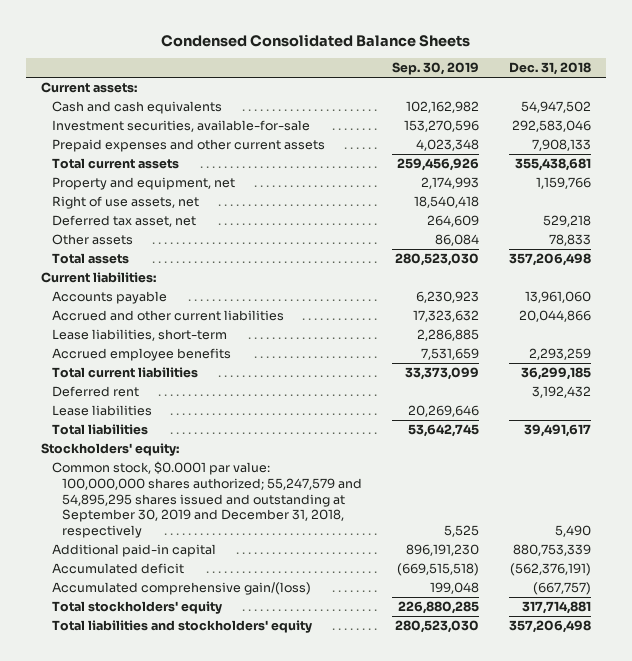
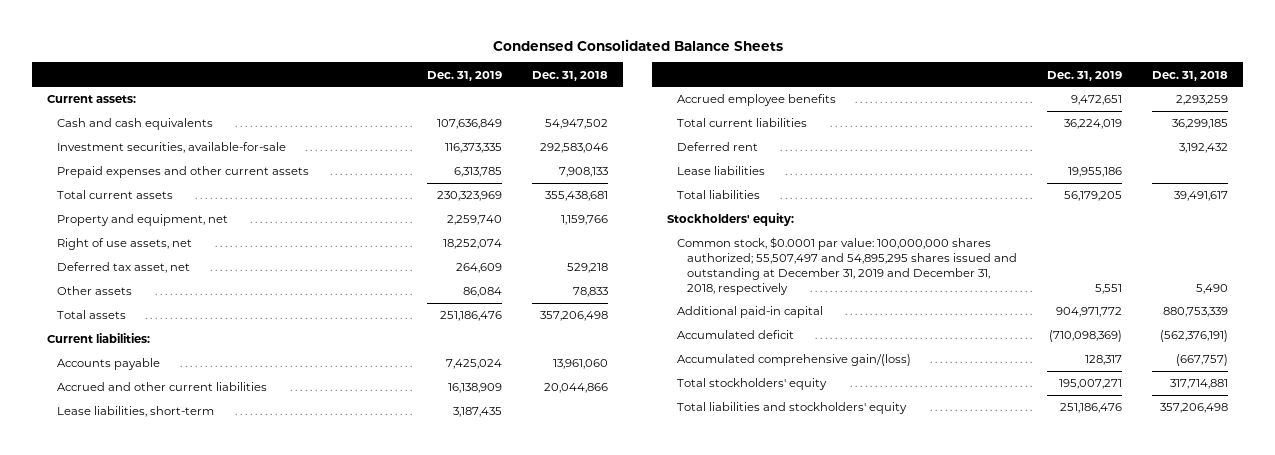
[392,62,480,76] Sep. 30, 2019 -> none
none -> [426,70,502,81] Dec. 31, 2019
[51,461,363,538] Common stock, $0.0001 par value: 100,000,000 shares authorized; 55,247,579 and 54,895,295 shares issued and outstanding at September 30, 2019 and December 31, 2018, respectively -> [677,237,1017,295] Common stock, $0.0001 par value: 100,000,000 shares authorized; 55,507,497 and 54,895,295 shares issued and outstanding at December 31, 2019 and December 31, 2018, respectively

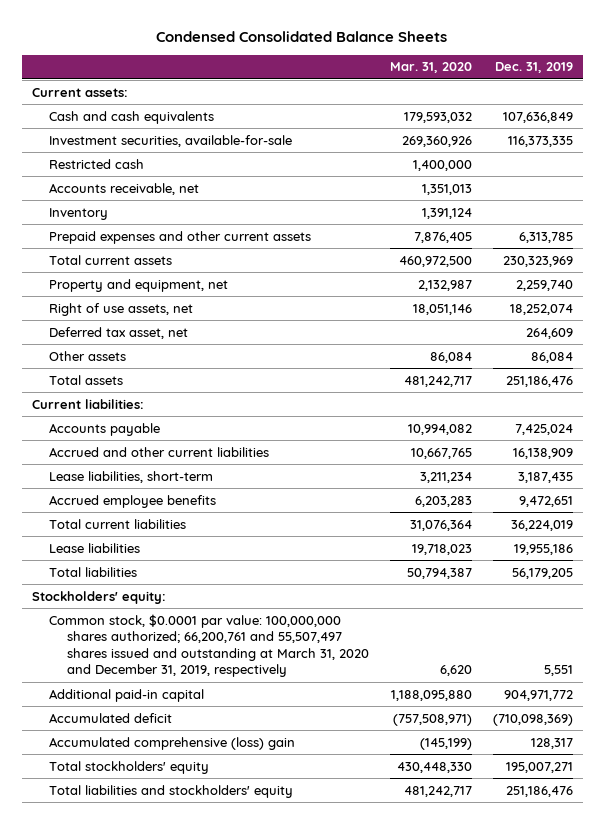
[531,70,608,81] Dec. 31, 2018 -> none
none -> [389,62,472,74] Mar. 31, 2020
none -> [49,158,145,169] Restricted cash
none -> [49,182,200,195] Accounts receivable, net
none -> [49,207,109,220] Inventory
[677,142,759,152] Deferred rent -> none
[677,237,1017,295] Common stock, $0.0001 par value: 100,000,000 shares authorized; 55,507,497 and 54,895,295 shares issued and outstanding at December 31, 2019 and December 31, 2018, respectively -> [49,613,369,678] Common stock, $0.0001 par value: 100,000,000 shares authorized; 66,200,761 and 55,507,497 shares issued and outstanding at March 31, 2020 and December 31, 2019, respectively
[677,354,912,367] Accumulated comprehensive gain/(loss) -> [49,736,296,750] Accumulated comprehensive (loss) gain

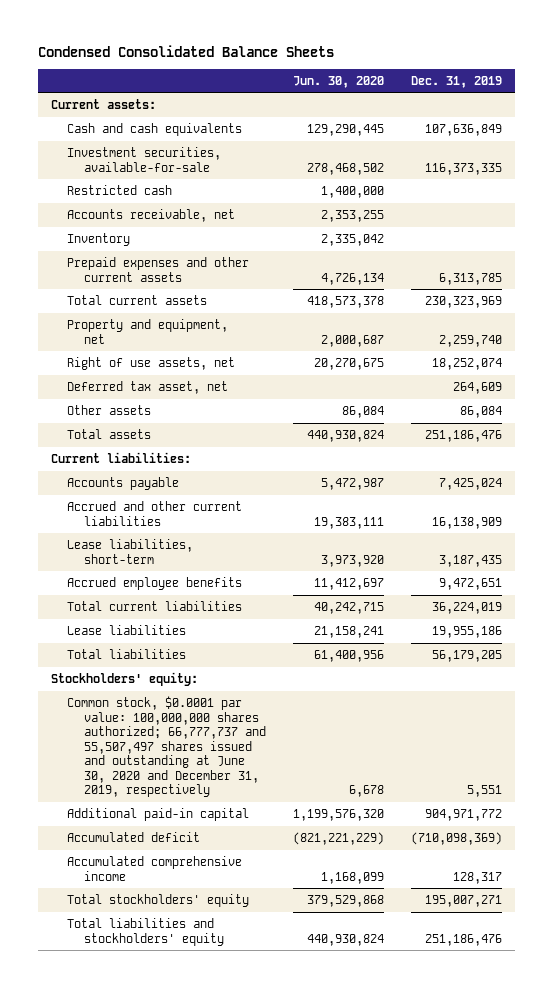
[389,62,472,74] Mar. 31, 2020 -> none
none -> [292,75,384,88] Jun. 30, 2020
[49,613,369,678] Common stock, $0.0001 par value: 100,000,000 shares authorized; 66,200,761 and 55,507,497 shares issued and outstanding at March 31, 2020 and December 31, 2019, respectively -> [67,696,266,798] Common stock, $0.0001 par value: 100,000,000 shares authorized; 66,777,737 and 55,507,497 shares issued and outstanding at June 30, 2020 and December 31, 2019, respectively
[49,736,296,750] Accumulated comprehensive (loss) gain -> [67,856,243,881] Accumulated comprehensive income

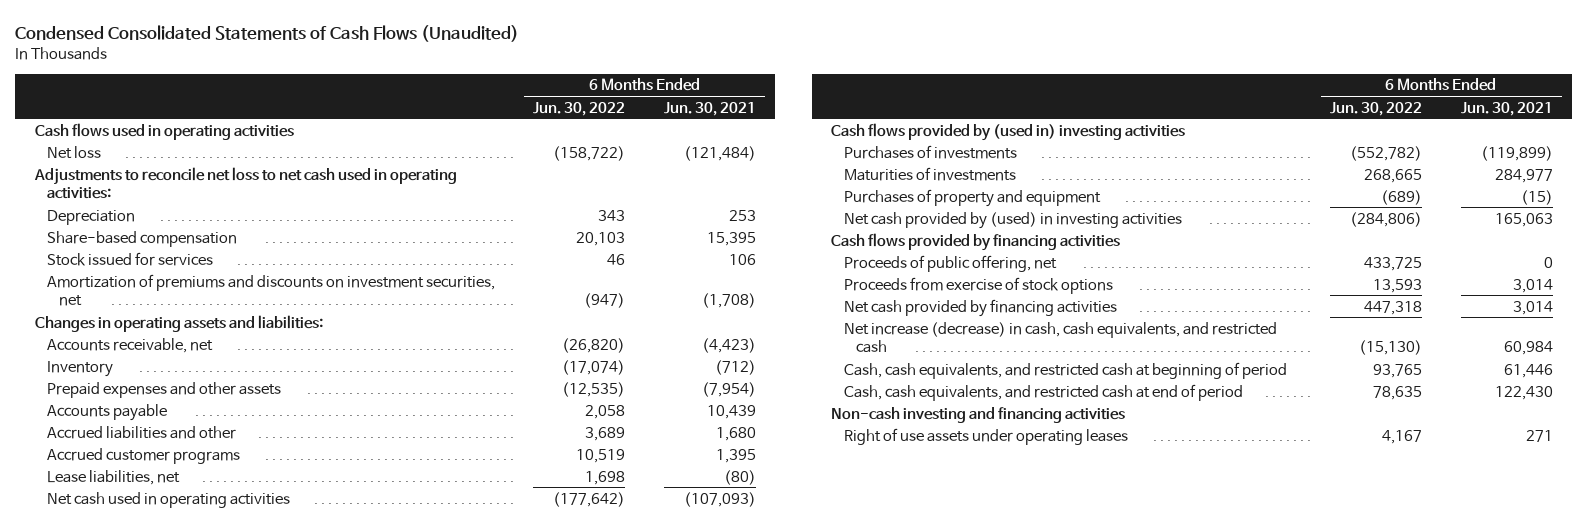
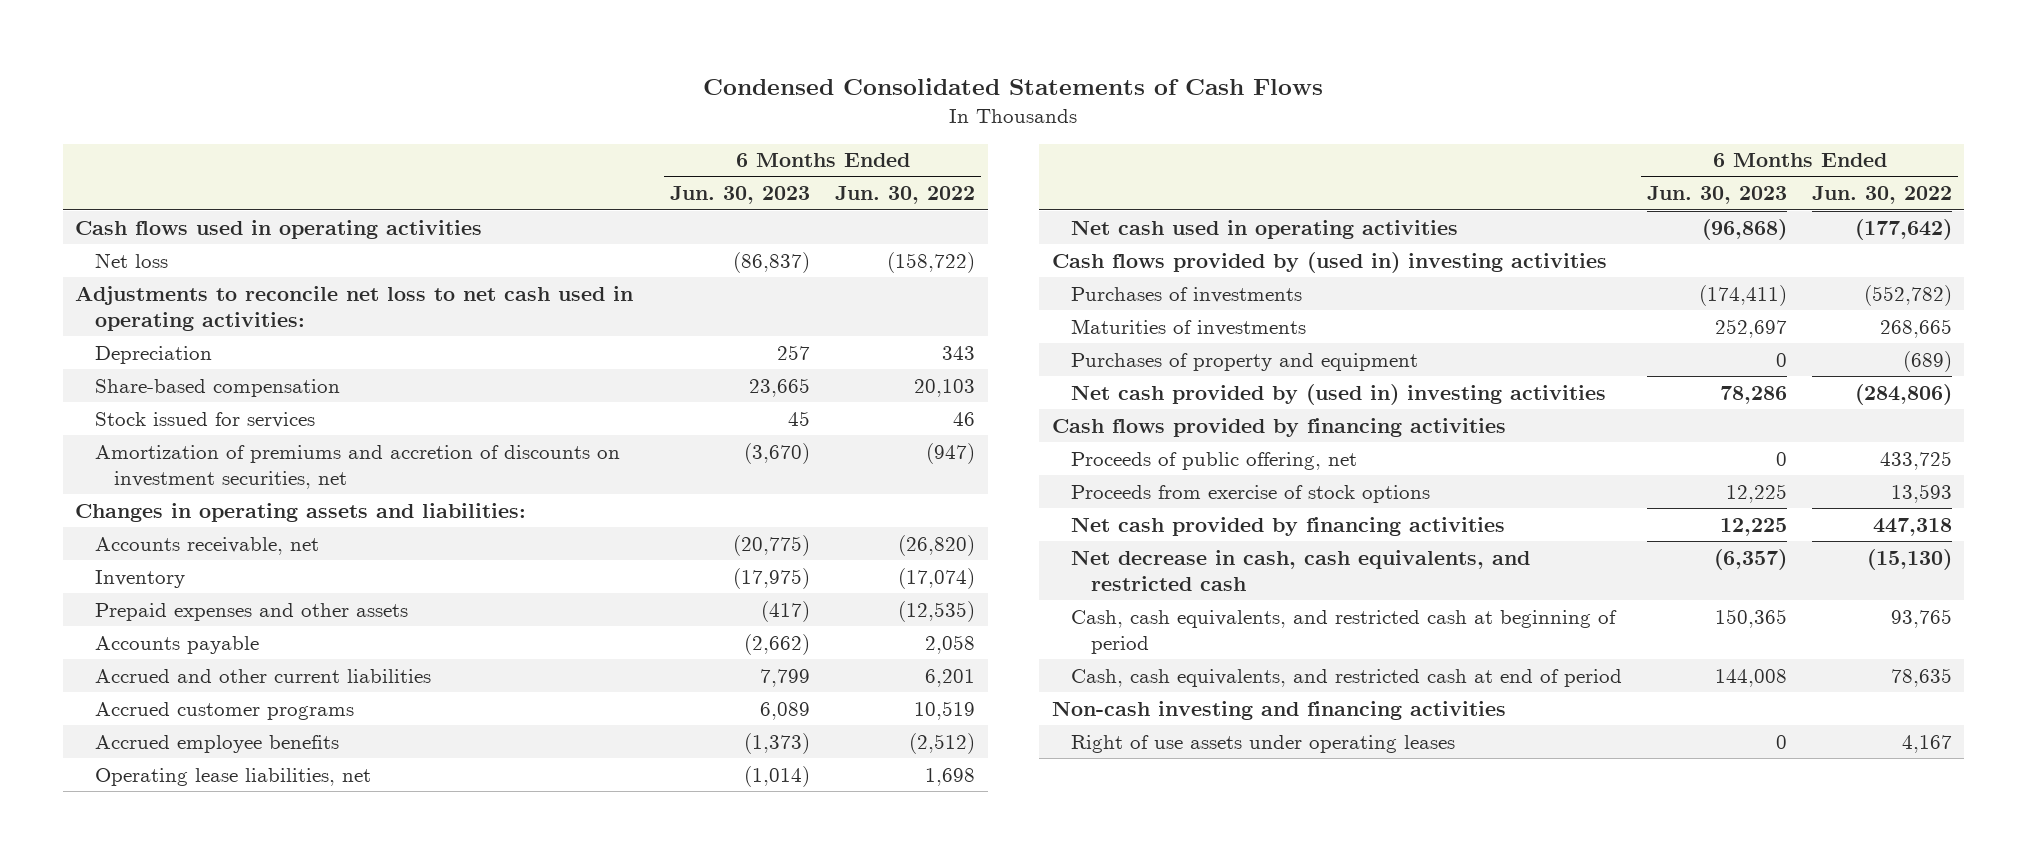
[15,24,520,42] Condensed Consolidated Statements of Cash Flows (Unaudited) -> [703,77,1324,95] Condensed Consolidated Statements of Cash Flows
[663,101,756,116] Jun. 30, 2021 -> none
none -> [670,186,811,205] Jun. 30, 2023
[47,273,496,307] Amortization of premiums and discounts on investment securities, net -> [94,444,620,489] Amortization of premiums and accretion of discounts on investment securities, net
[47,425,237,439] Accrued liabilities and other -> [94,668,431,683] Accrued and other current liabilities
[585,426,626,441] 3,689 -> [925,668,976,687] 6,201
none -> [94,734,339,753] Accrued employee benefits
[47,469,181,485] Lease liabilities, net -> [94,767,371,786] Operating lease liabilities, net
[843,211,1182,229] Net cash provided by (used) in investing activities -> [1071,383,1607,405] Net cash provided by (used in) investing activities
[843,321,1277,354] Net increase (decrease) in cash, cash equivalents, and restricted cash -> [1071,549,1531,591] Net decrease in cash, cash equivalents, and restricted cash

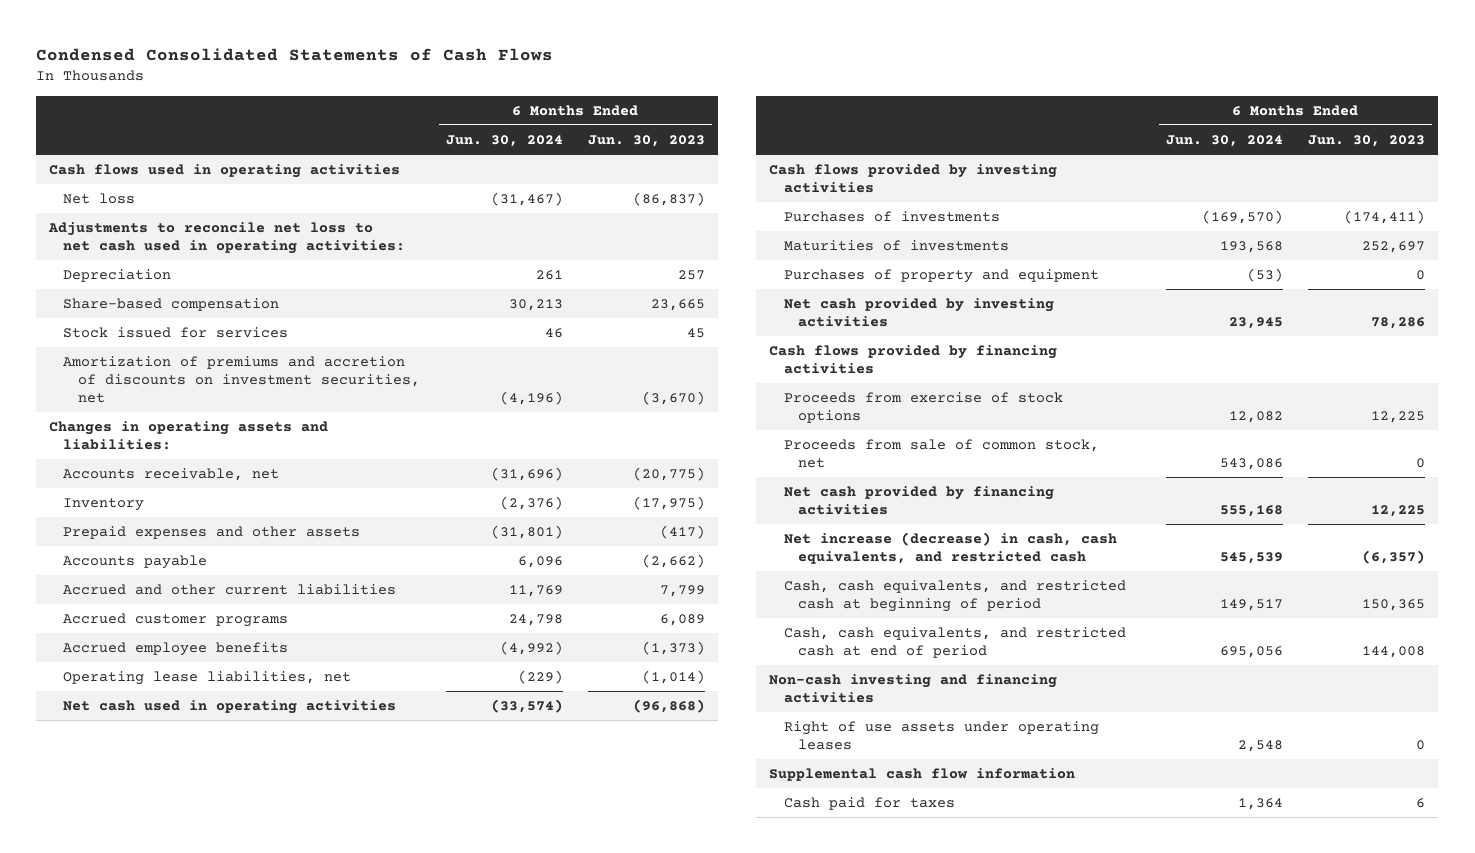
[835,186,976,205] Jun. 30, 2022 -> none
none -> [445,134,563,147] Jun. 30, 2024
[1051,251,1607,273] Cash flows provided by (used in) investing activities -> [769,164,1058,193] Cash flows provided by investing activities
[1071,383,1607,405] Net cash provided by (used in) investing activities -> [783,298,1054,327] Net cash provided by investing activities
[1071,451,1358,470] Proceeds of public offering, net -> none
none -> [783,439,1099,468] Proceeds from sale of common stock, net
[1071,549,1531,591] Net decrease in cash, cash equivalents, and restricted cash -> [783,532,1117,564] Net increase (decrease) in cash, cash equivalents, and restricted cash
none -> [769,768,1076,782] Supplemental cash flow information
none -> [783,797,955,811] Cash paid for taxes

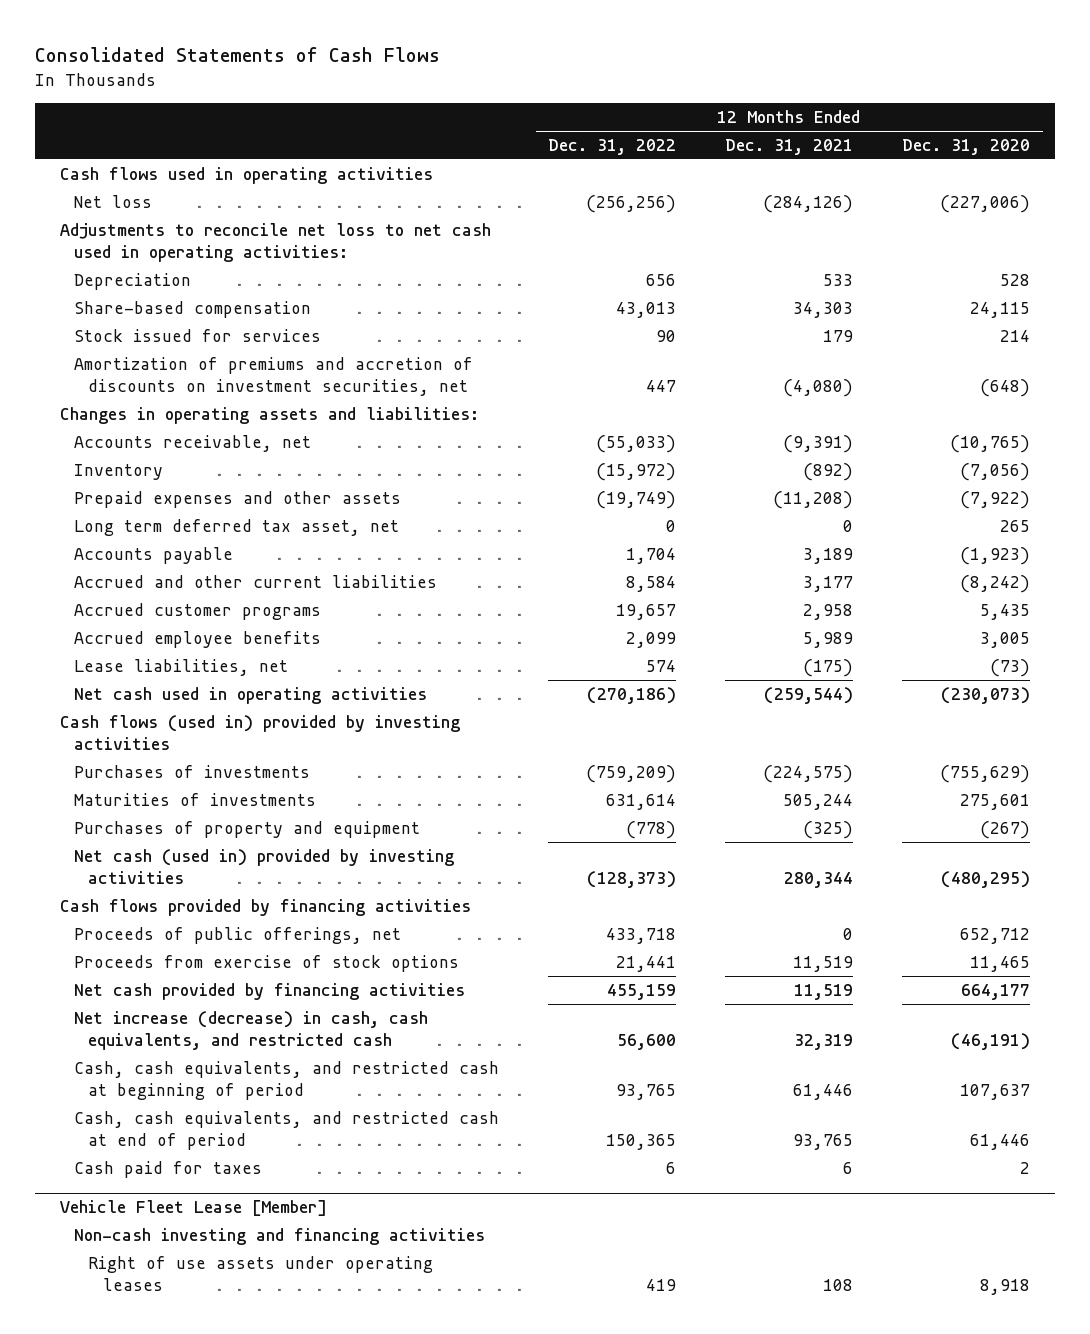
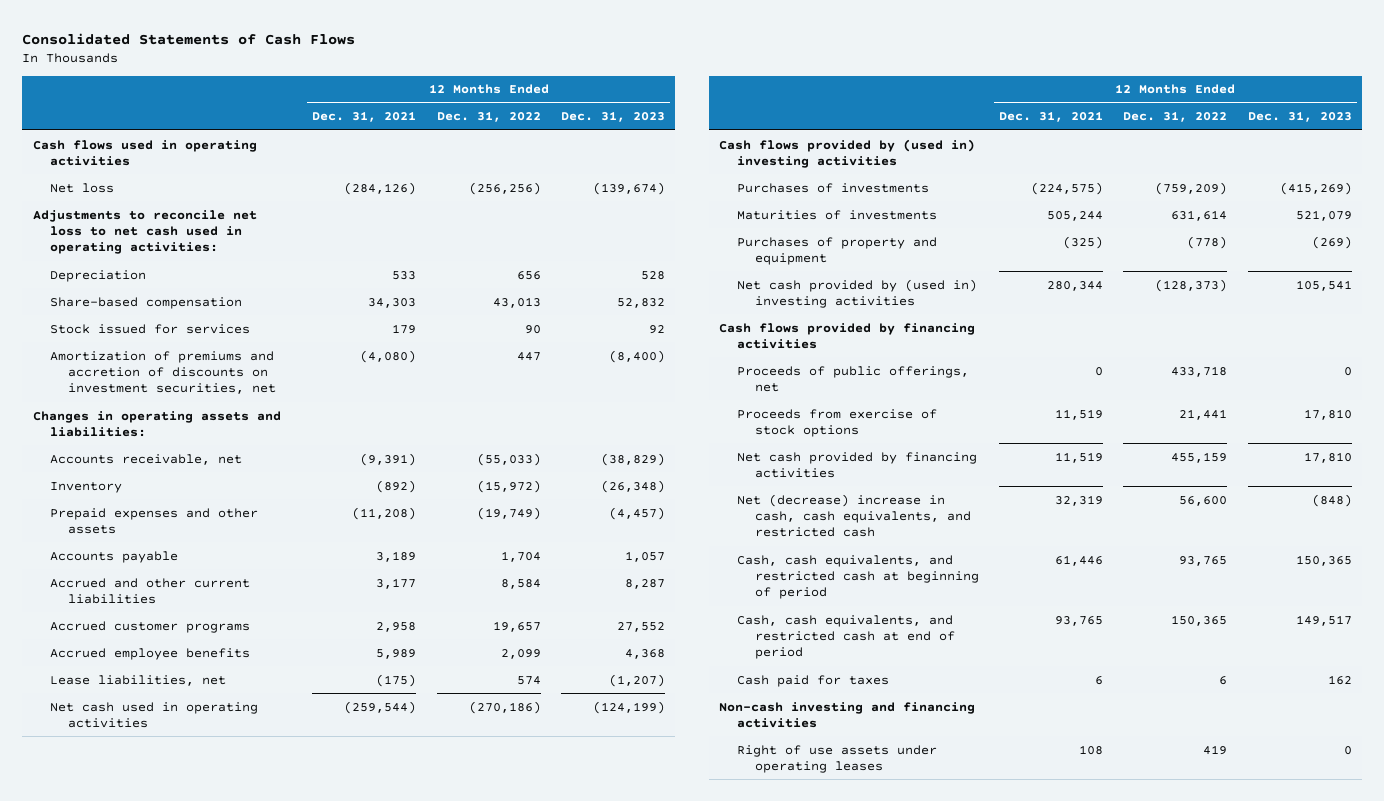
[902,139,1031,156] Dec. 31, 2020 -> none
none -> [560,111,665,123] Dec. 31, 2023
[74,518,400,536] Long term deferred tax asset, net -> none
[59,714,460,751] Cash flows (used in) provided by investing activities -> [719,138,976,168] Cash flows provided by (used in) investing activities
[74,848,455,885] Net cash (used in) provided by investing activities -> [737,278,978,308] Net cash provided by (used in) investing activities
[74,1010,429,1051] Net increase (decrease) in cash, cash equivalents, and restricted cash -> [737,493,971,538] Net (decrease) increase in cash, cash equivalents, and restricted cash
[59,1200,327,1217] Vehicle Fleet Lease [Member] -> none

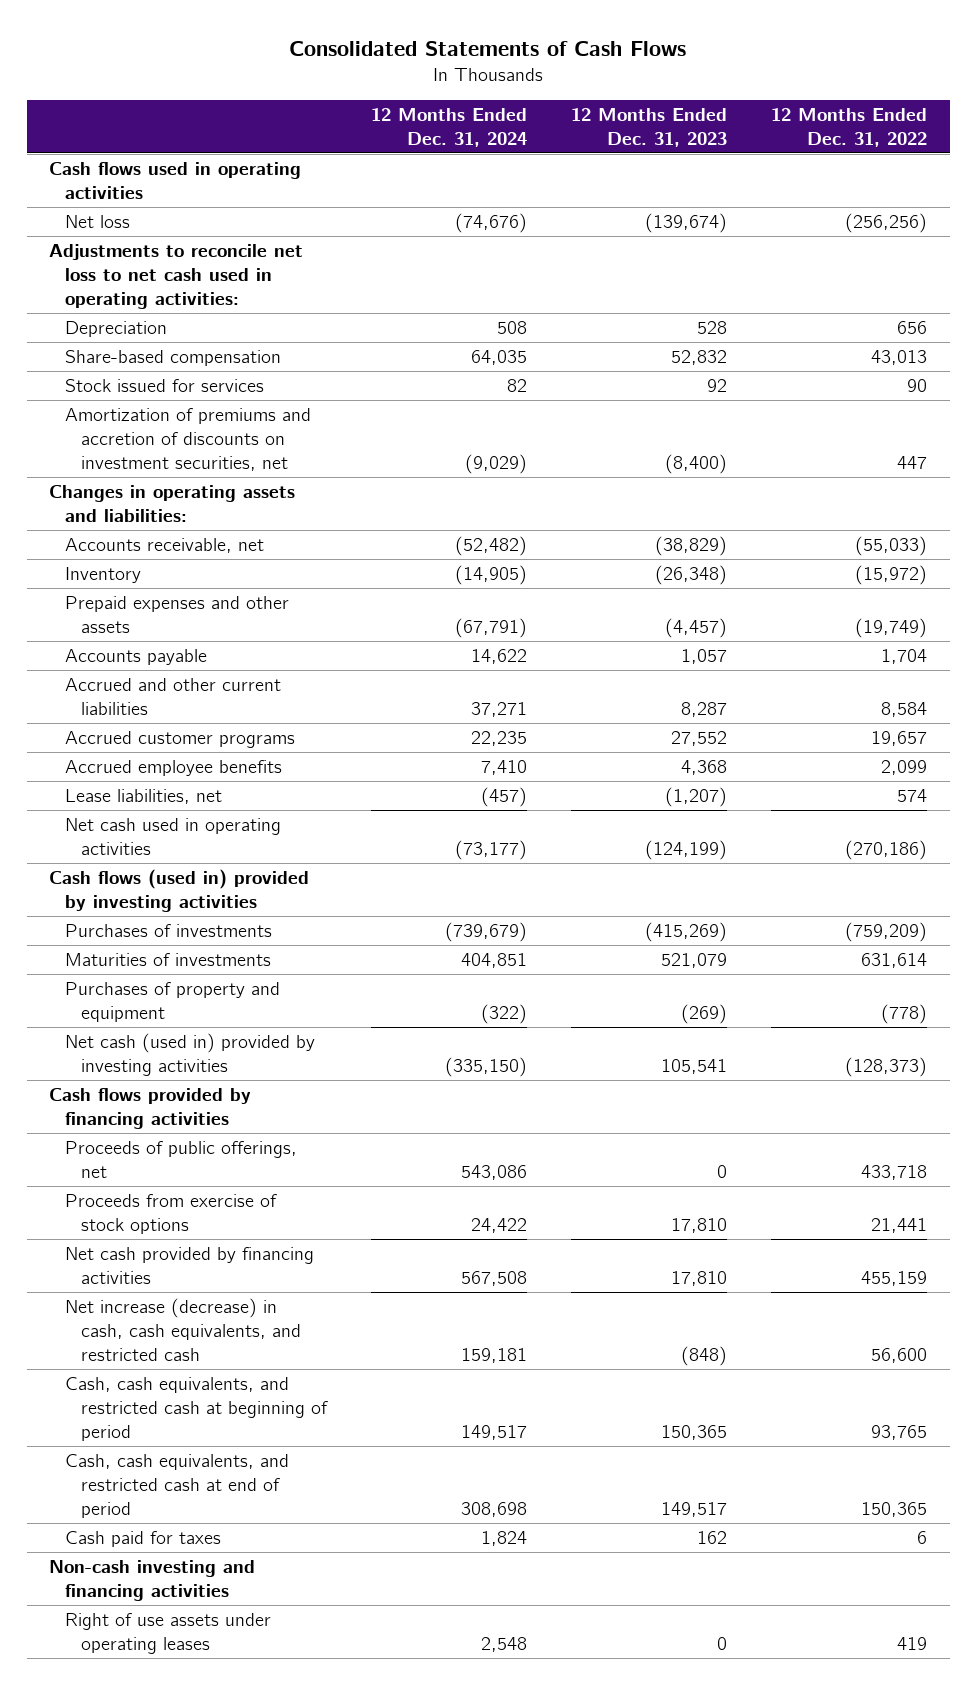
[312,111,417,123] Dec. 31, 2021 -> none
none -> [371,107,528,147] 12 Months Ended Dec. 31, 2024
[719,138,976,168] Cash flows provided by (used in) investing activities -> [49,868,310,913] Cash flows (used in) provided by investing activities
[737,278,978,308] Net cash provided by (used in) investing activities -> [65,1032,316,1077] Net cash (used in) provided by investing activities
[737,493,971,538] Net (decrease) increase in cash, cash equivalents, and restricted cash -> [65,1297,301,1362] Net increase (decrease) in cash, cash equivalents, and restricted cash

